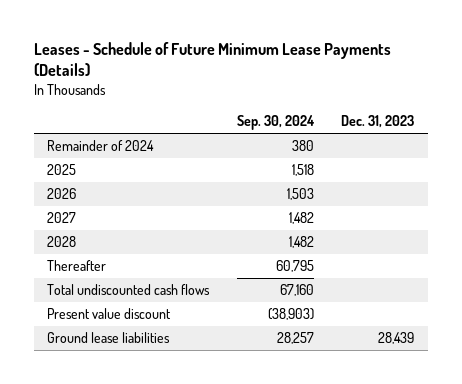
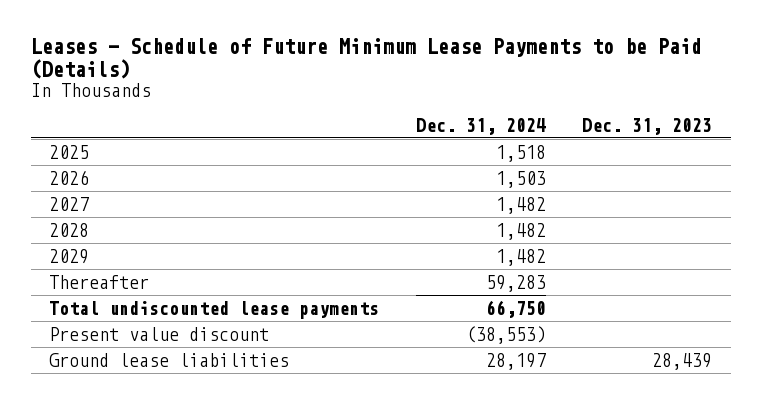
[33,42,391,77] Leases - Schedule of Future Minimum Lease Payments (Details) -> [30,37,702,79] Leases - Schedule of Future Minimum Lease Payments to be Paid (Details)
[236,114,315,130] Sep. 30, 2024 -> none
none -> [415,117,546,135] Dec. 31, 2024
[47,140,155,152] Remainder of 2024 -> none
none -> [48,248,89,264] 2029
[47,284,211,296] Total undiscounted cash flows -> [48,300,379,319] Total undiscounted lease payments

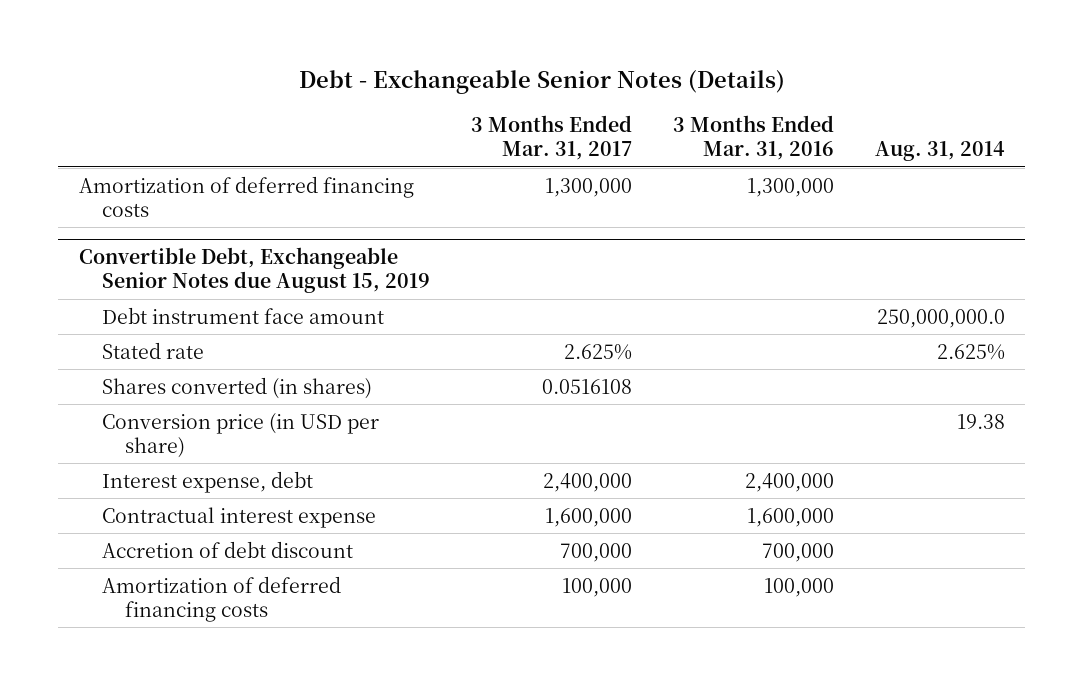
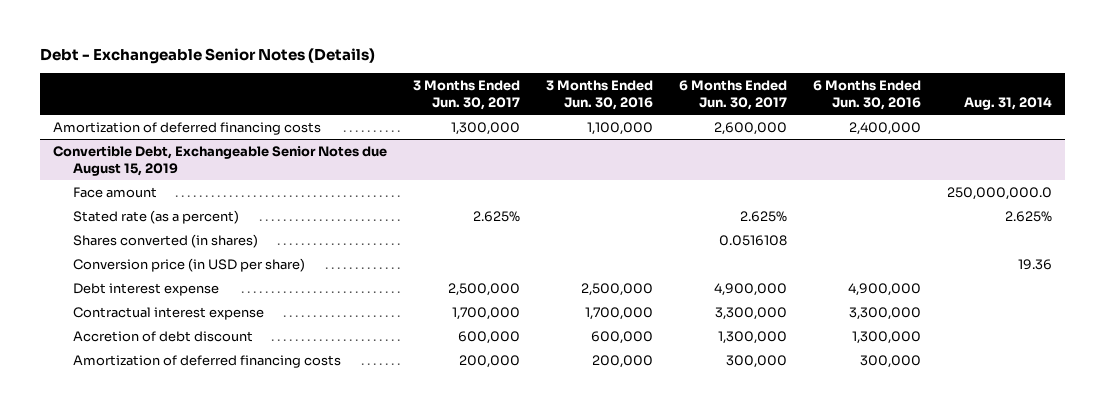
[470,114,632,161] 3 Months Ended Mar. 31, 2017 -> none
[672,114,834,161] 3 Months Ended Mar. 31, 2016 -> none
none -> [412,79,520,110] 3 Months Ended Jun. 30, 2017
none -> [545,79,653,110] 3 Months Ended Jun. 30, 2016
none -> [678,79,787,110] 6 Months Ended Jun. 30, 2017
none -> [812,79,921,110] 6 Months Ended Jun. 30, 2016
[101,306,384,324] Debt instrument face amount -> [73,186,158,198] Face amount
[101,341,204,359] Stated rate -> [73,209,240,224] Stated rate (as a percent)
[956,413,1005,429] 19.38 -> [1017,258,1052,270] 19.36
[101,470,313,493] Interest expense, debt -> [73,282,220,296] Debt interest expense

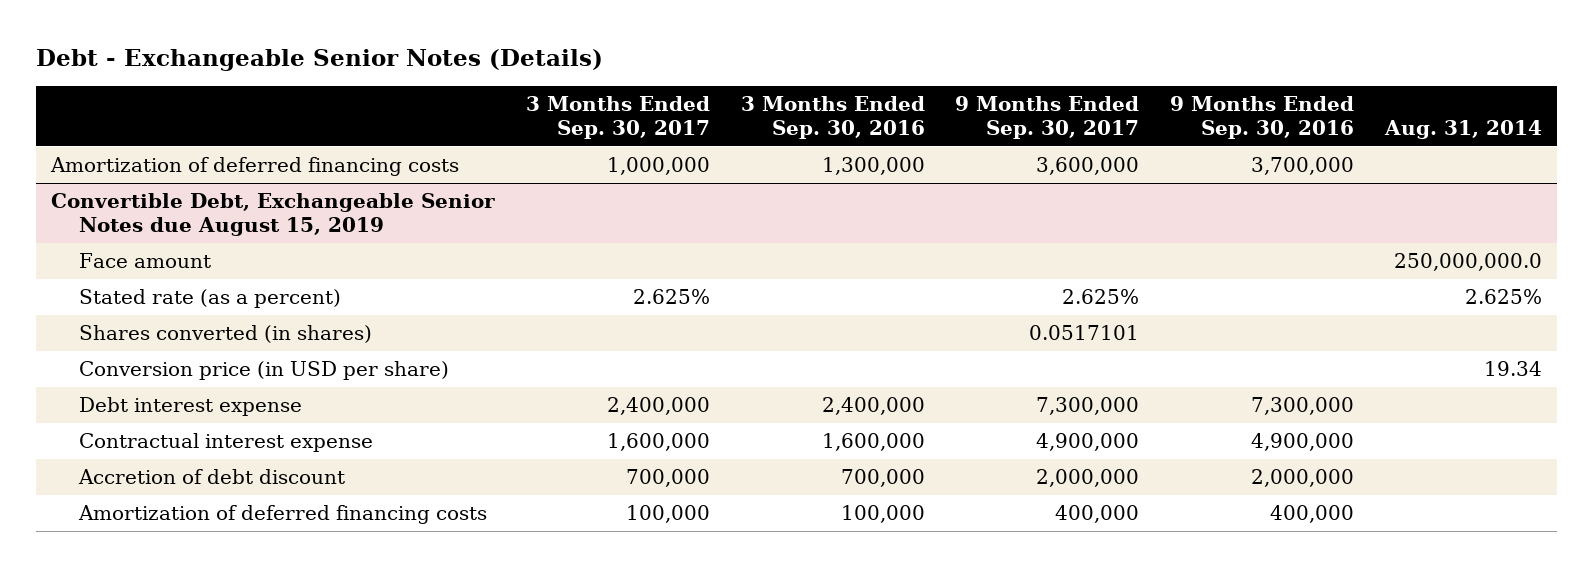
[412,79,520,110] 3 Months Ended Jun. 30, 2017 -> none
[545,79,653,110] 3 Months Ended Jun. 30, 2016 -> none
[678,79,787,110] 6 Months Ended Jun. 30, 2017 -> none
[812,79,921,110] 6 Months Ended Jun. 30, 2016 -> none
none -> [525,95,710,140] 3 Months Ended Sep. 30, 2017
none -> [740,95,925,140] 3 Months Ended Sep. 30, 2016
none -> [955,95,1140,140] 9 Months Ended Sep. 30, 2017
none -> [1170,95,1355,140] 9 Months Ended Sep. 30, 2016
[1017,258,1052,270] 19.36 -> [1483,360,1542,376] 19.34

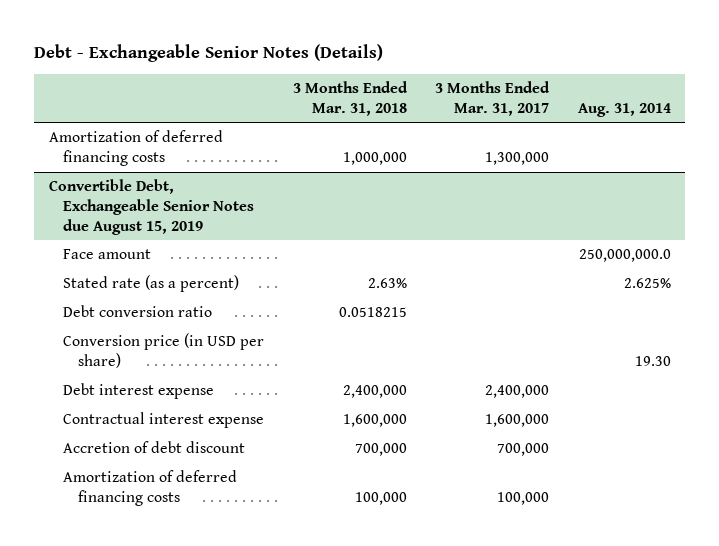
[525,95,710,140] 3 Months Ended Sep. 30, 2017 -> none
[740,95,925,140] 3 Months Ended Sep. 30, 2016 -> none
[955,95,1140,140] 9 Months Ended Sep. 30, 2017 -> none
[1170,95,1355,140] 9 Months Ended Sep. 30, 2016 -> none
none -> [292,80,408,116] 3 Months Ended Mar. 31, 2018
none -> [435,80,551,116] 3 Months Ended Mar. 31, 2017
[79,324,373,343] Shares converted (in shares) -> [63,305,213,318] Debt conversion ratio
[1483,360,1542,376] 19.34 -> [634,355,671,366] 19.30

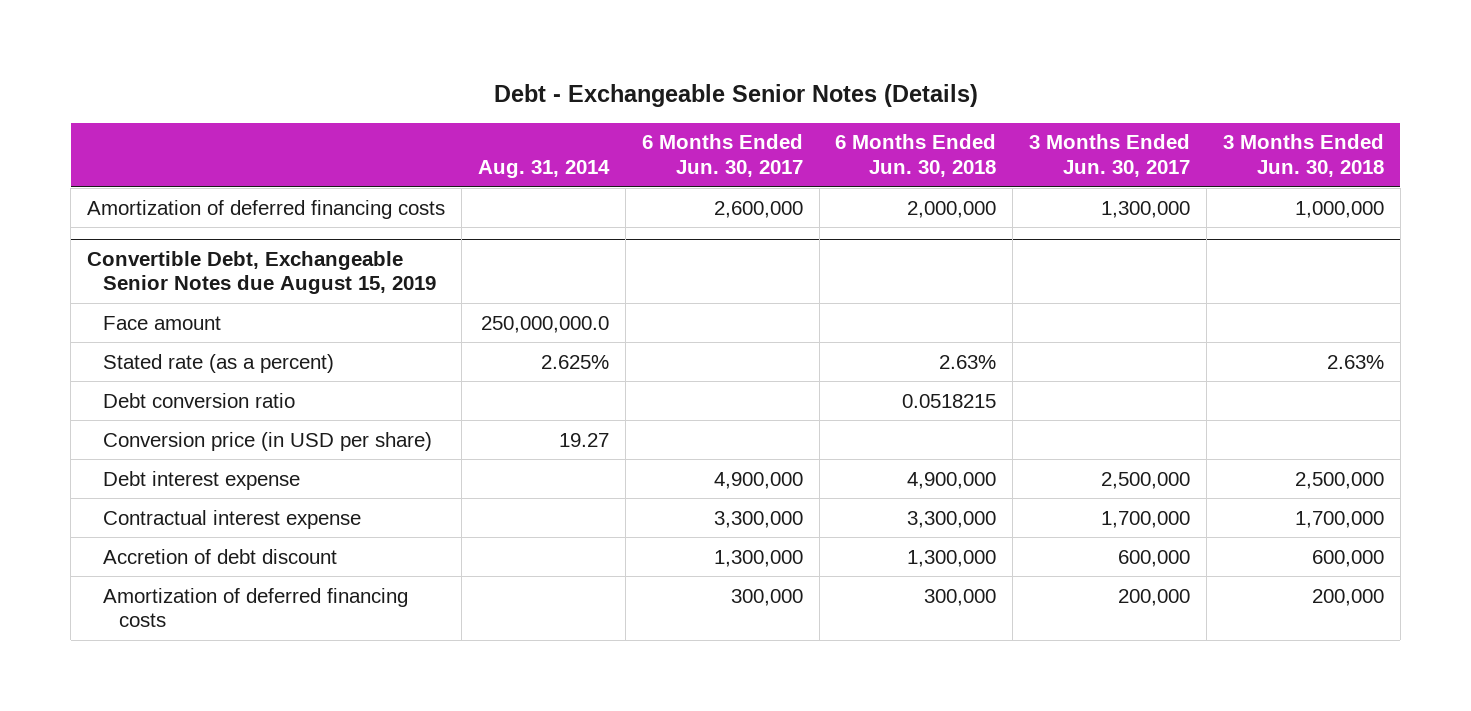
[292,80,408,116] 3 Months Ended Mar. 31, 2018 -> none
[435,80,551,116] 3 Months Ended Mar. 31, 2017 -> none
none -> [641,134,803,177] 6 Months Ended Jun. 30, 2017
none -> [835,134,997,177] 6 Months Ended Jun. 30, 2018
none -> [1029,134,1191,177] 3 Months Ended Jun. 30, 2017
none -> [1222,134,1384,177] 3 Months Ended Jun. 30, 2018
[634,355,671,366] 19.30 -> [559,432,610,447] 19.27

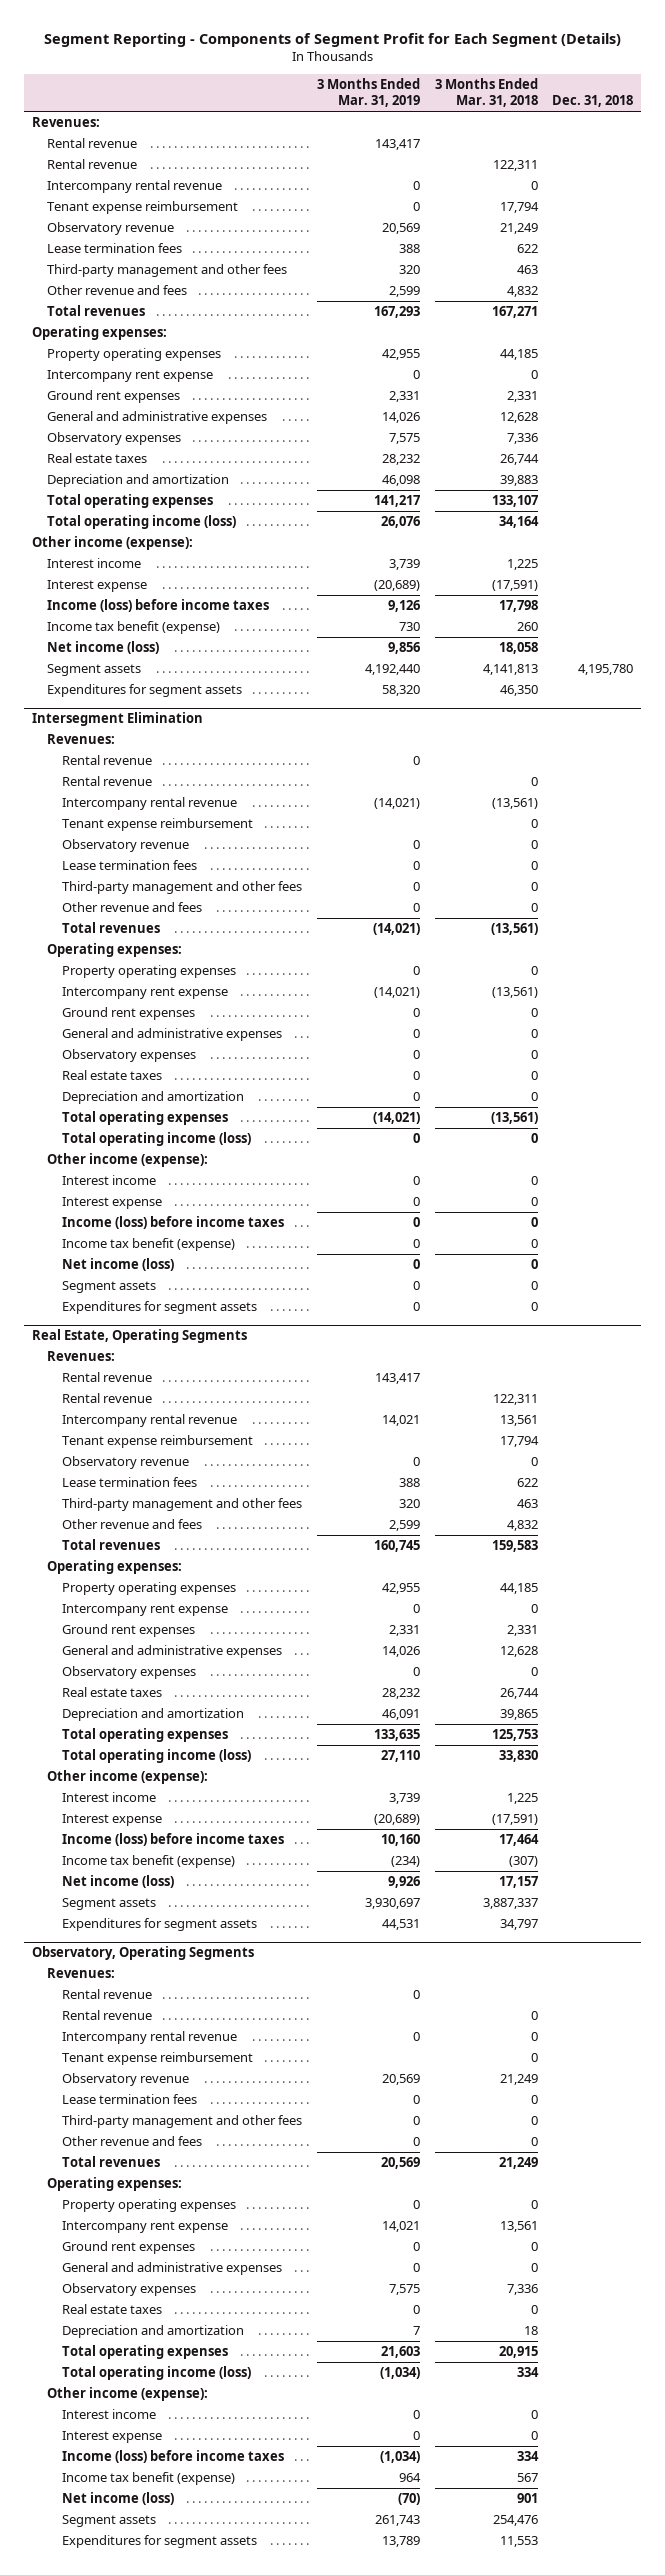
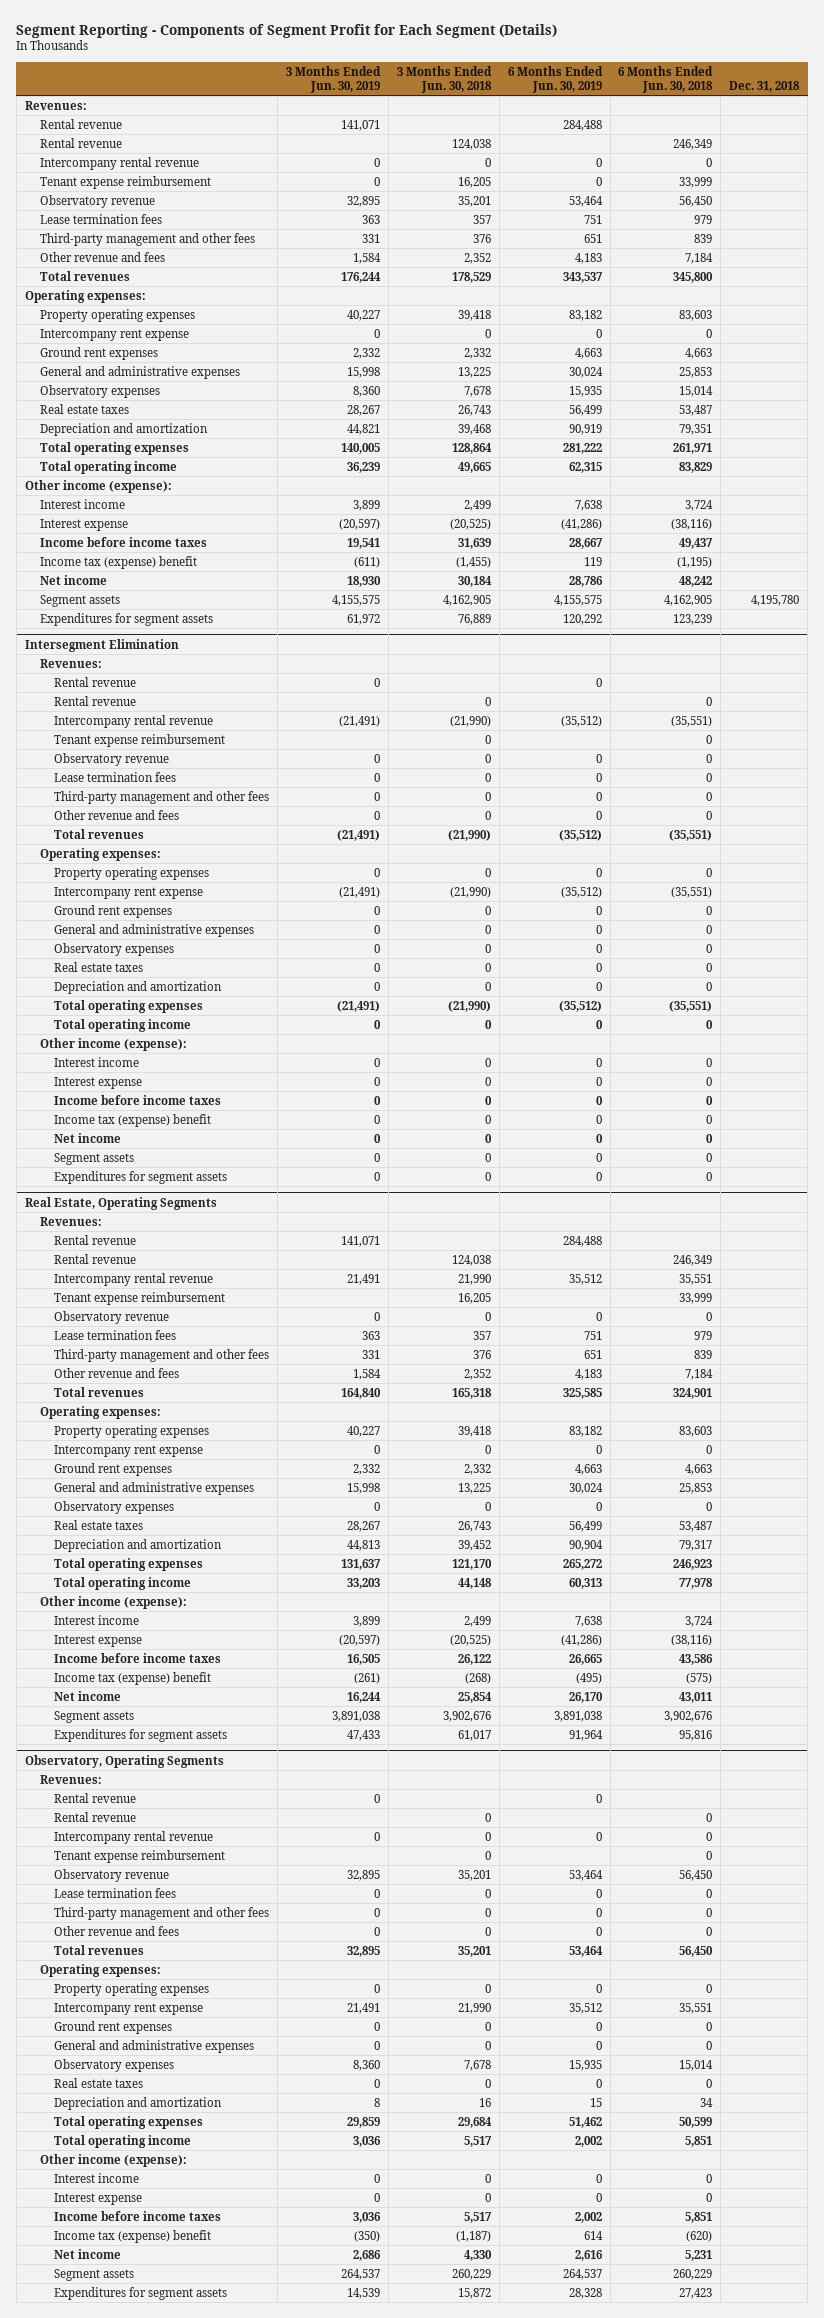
[316,78,420,108] 3 Months Ended Mar. 31, 2019 -> none
[434,78,538,108] 3 Months Ended Mar. 31, 2018 -> none
none -> [286,66,382,93] 3 Months Ended Jun. 30, 2019
none -> [396,66,492,93] 3 Months Ended Jun. 30, 2018
none -> [507,66,603,93] 6 Months Ended Jun. 30, 2019
none -> [618,66,714,93] 6 Months Ended Jun. 30, 2018
[46,515,236,530] Total operating income (loss) -> [39,460,177,474] Total operating income
[46,599,269,613] Income (loss) before income taxes -> [39,536,207,547] Income before income taxes
[46,621,220,635] Income tax benefit (expense) -> [39,555,197,569] Income tax (expense) benefit
[46,641,159,655] Net income (loss) -> [39,574,107,585] Net income
[61,1132,251,1147] Total operating income (loss) -> [54,1018,192,1032] Total operating income
[61,1216,284,1230] Income (loss) before income taxes -> [54,1094,222,1105] Income before income taxes
[61,1238,235,1252] Income tax benefit (expense) -> [54,1113,212,1127] Income tax (expense) benefit
[61,1258,174,1272] Net income (loss) -> [54,1132,122,1143] Net income
[61,1749,251,1764] Total operating income (loss) -> [54,1576,192,1590] Total operating income
[61,1833,284,1847] Income (loss) before income taxes -> [54,1652,222,1663] Income before income taxes
[61,1855,235,1869] Income tax benefit (expense) -> [54,1671,212,1685] Income tax (expense) benefit
[61,1875,174,1889] Net income (loss) -> [54,1690,122,1701] Net income
[61,2366,251,2381] Total operating income (loss) -> [54,2134,192,2148] Total operating income
[61,2450,284,2464] Income (loss) before income taxes -> [54,2210,222,2221] Income before income taxes
[61,2472,235,2486] Income tax benefit (expense) -> [54,2229,212,2243] Income tax (expense) benefit
[61,2492,174,2506] Net income (loss) -> [54,2248,122,2259] Net income

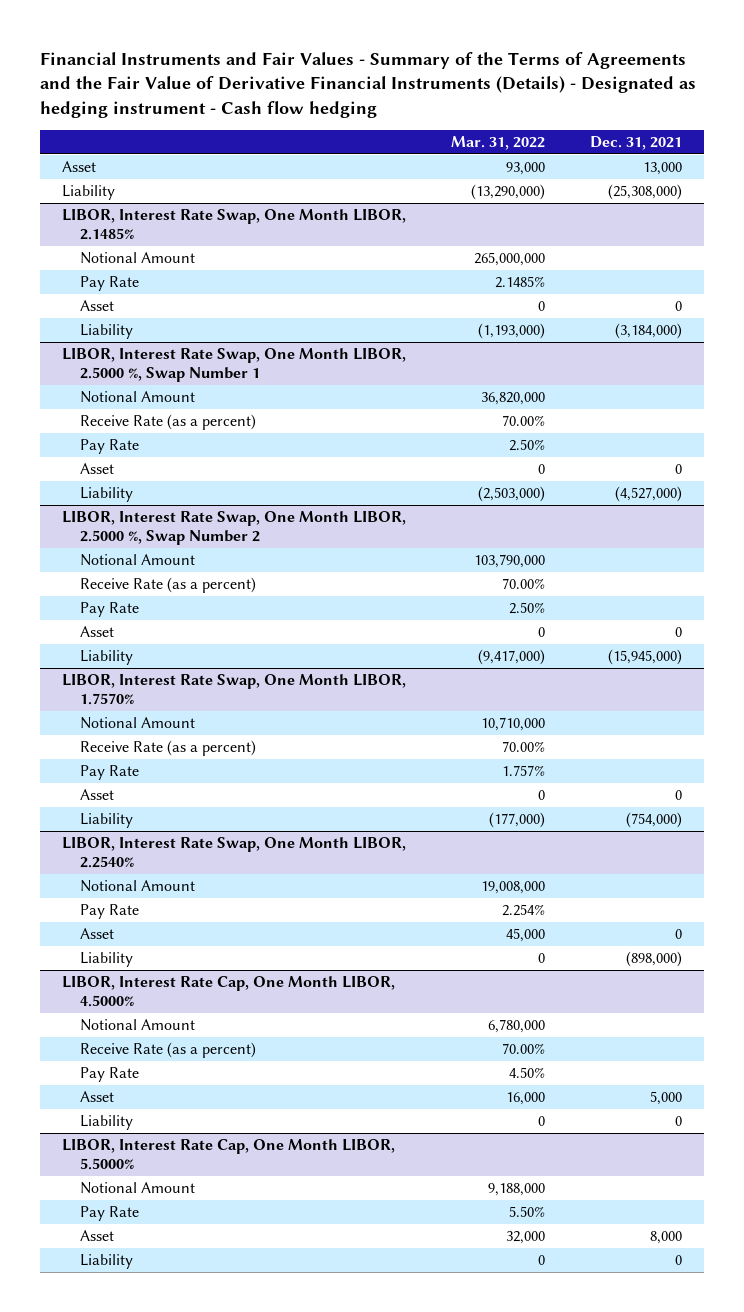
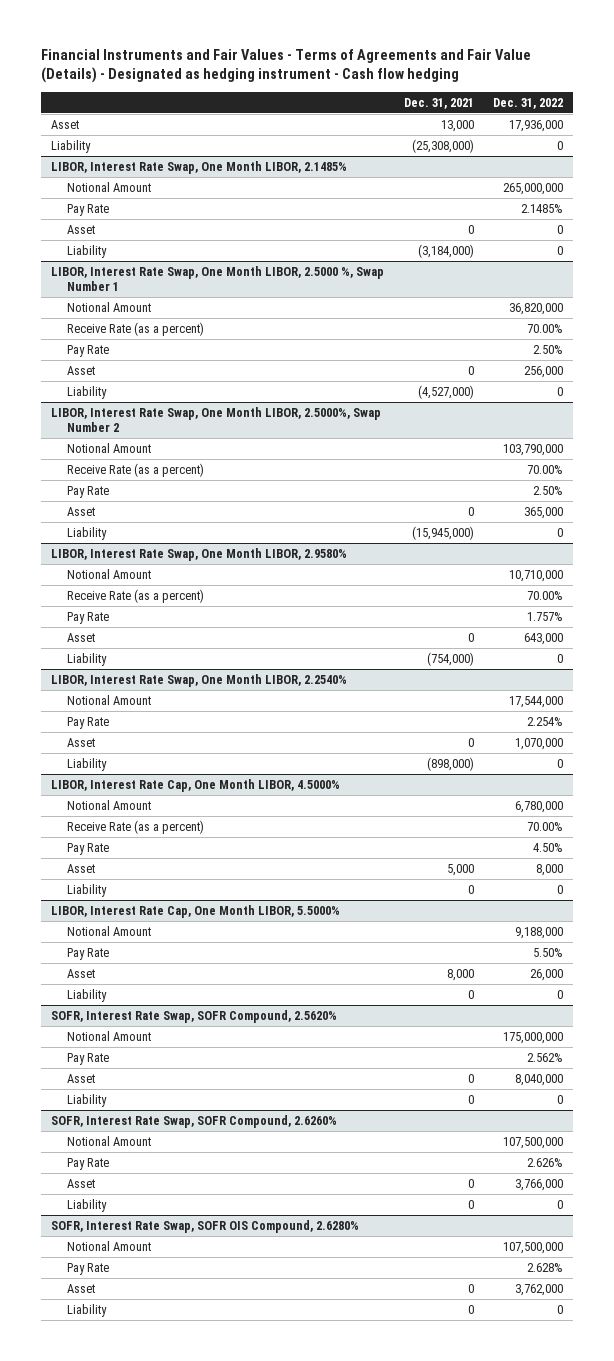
[40,51,697,118] Financial Instruments and Fair Values - Summary of the Terms of Agreements and the Fair Value of Derivative Financial Instruments (Details) - Designated as hedging instrument - Cash flow hedging -> [40,49,531,84] Financial Instruments and Fair Values - Terms of Agreements and Fair Value (Details) - Designated as hedging instrument - Cash flow hedging
[451,135,546,150] Mar. 31, 2022 -> none
none -> [493,97,564,109] Dec. 31, 2022
[62,511,407,546] LIBOR, Interest Rate Swap, One Month LIBOR, 2.5000 %, Swap Number 2 -> [50,406,381,433] LIBOR, Interest Rate Swap, One Month LIBOR, 2.5000%, Swap Number 2
[62,674,407,706] LIBOR, Interest Rate Swap, One Month LIBOR, 1.7570% -> [50,547,347,561] LIBOR, Interest Rate Swap, One Month LIBOR, 2.9580%
none -> [50,1009,337,1023] SOFR, Interest Rate Swap, SOFR Compound, 2.5620%
none -> [67,1030,152,1041] Notional Amount
none -> [67,1052,110,1065] Pay Rate
none -> [67,1073,96,1083] Asset
none -> [67,1093,108,1107] Liability
none -> [50,1114,337,1128] SOFR, Interest Rate Swap, SOFR Compound, 2.6260%
none -> [67,1135,152,1146] Notional Amount
none -> [67,1157,110,1170] Pay Rate
none -> [67,1178,96,1188] Asset
none -> [67,1198,108,1212] Liability
none -> [50,1219,359,1233] SOFR, Interest Rate Swap, SOFR OIS Compound, 2.6280%
none -> [67,1240,152,1251] Notional Amount
none -> [67,1262,110,1275] Pay Rate
none -> [67,1283,96,1293] Asset
none -> [67,1303,108,1317] Liability

